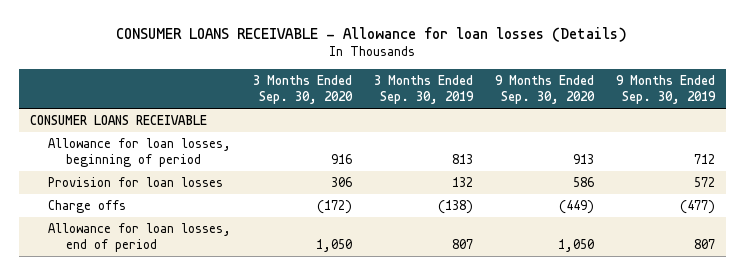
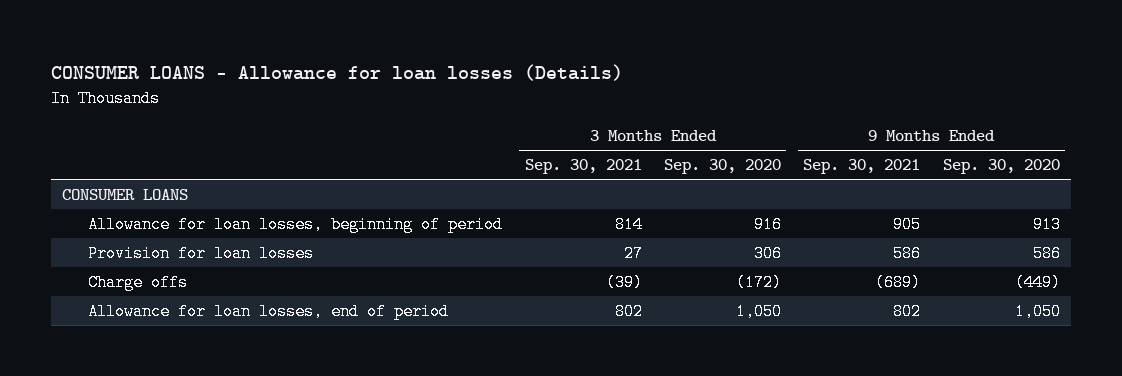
[116,26,628,42] CONSUMER LOANS RECEIVABLE - Allowance for loan losses (Details) -> [50,63,623,81] CONSUMER LOANS - Allowance for loan losses (Details)
[373,75,474,105] 3 Months Ended Sep. 30, 2019 -> none
[615,75,716,105] 9 Months Ended Sep. 30, 2019 -> none
none -> [524,159,642,175] Sep. 30, 2021
none -> [803,159,921,175] Sep. 30, 2021
[29,114,207,125] CONSUMER LOANS RECEIVABLE -> [62,189,189,201] CONSUMER LOANS

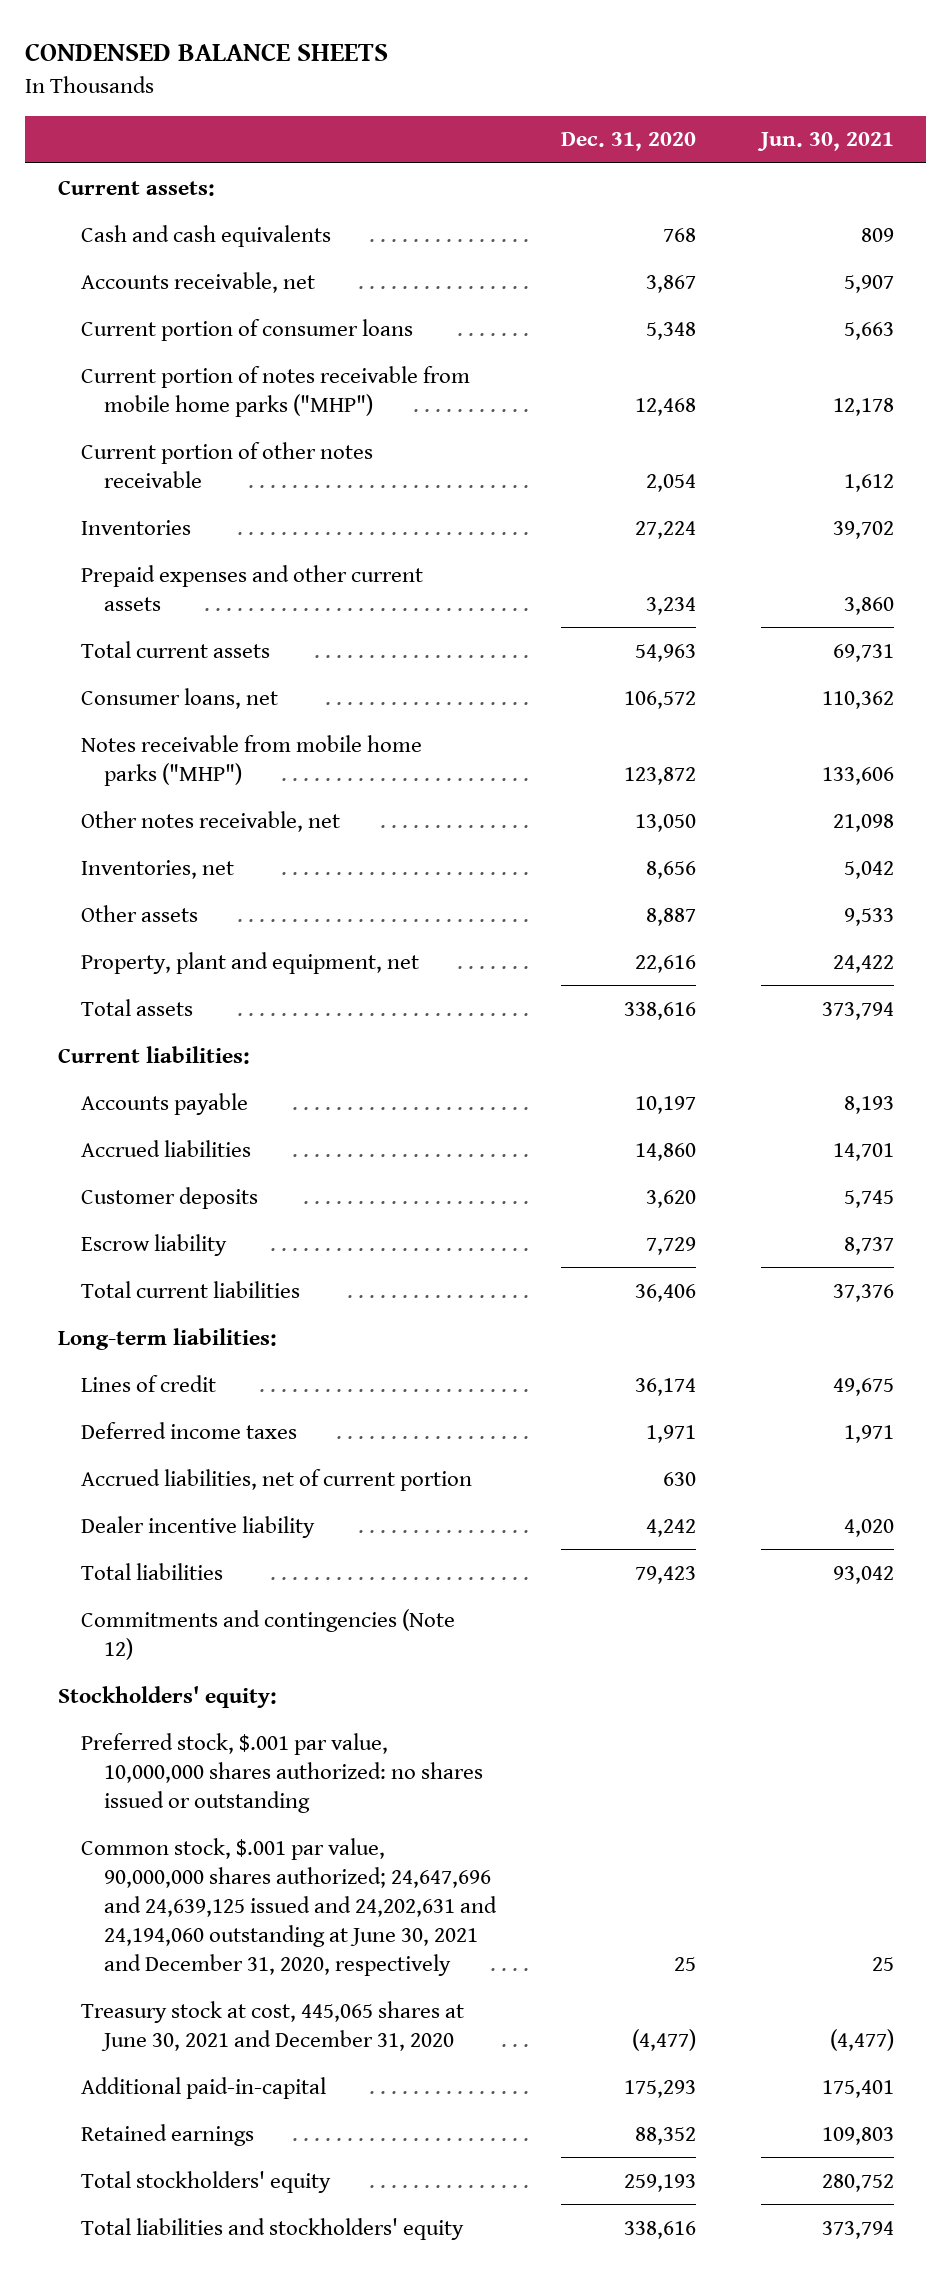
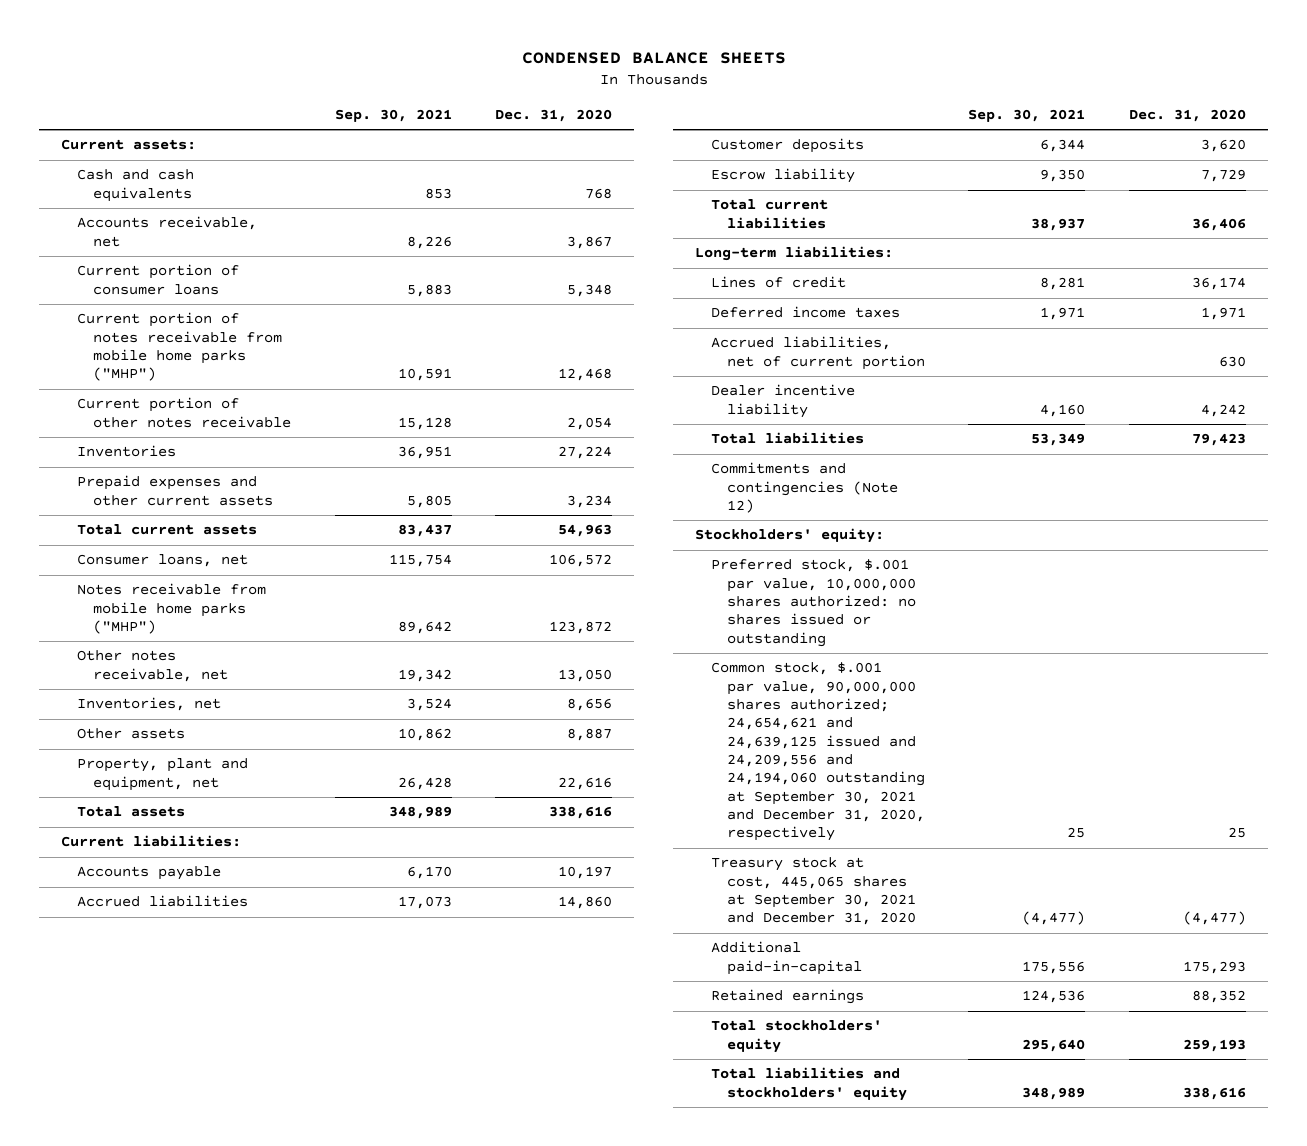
[756,132,894,152] Jun. 30, 2021 -> none
none -> [334,109,452,123] Sep. 30, 2021
[81,1837,498,1977] Common stock, $.001 par value, 90,000,000 shares authorized; 24,647,696 and 24,639,125 issued and 24,202,631 and 24,194,060 outstanding at June 30, 2021 and December 31, 2020, respectively -> [710,662,925,842] Common stock, $.001 par value, 90,000,000 shares authorized; 24,654,621 and 24,639,125 issued and 24,209,556 and 24,194,060 outstanding at September 30, 2021 and December 31, 2020, respectively
[81,2000,465,2051] Treasury stock at cost, 445,065 shares at June 30, 2021 and December 31, 2020 -> [710,857,916,926] Treasury stock at cost, 445,065 shares at September 30, 2021 and December 31, 2020

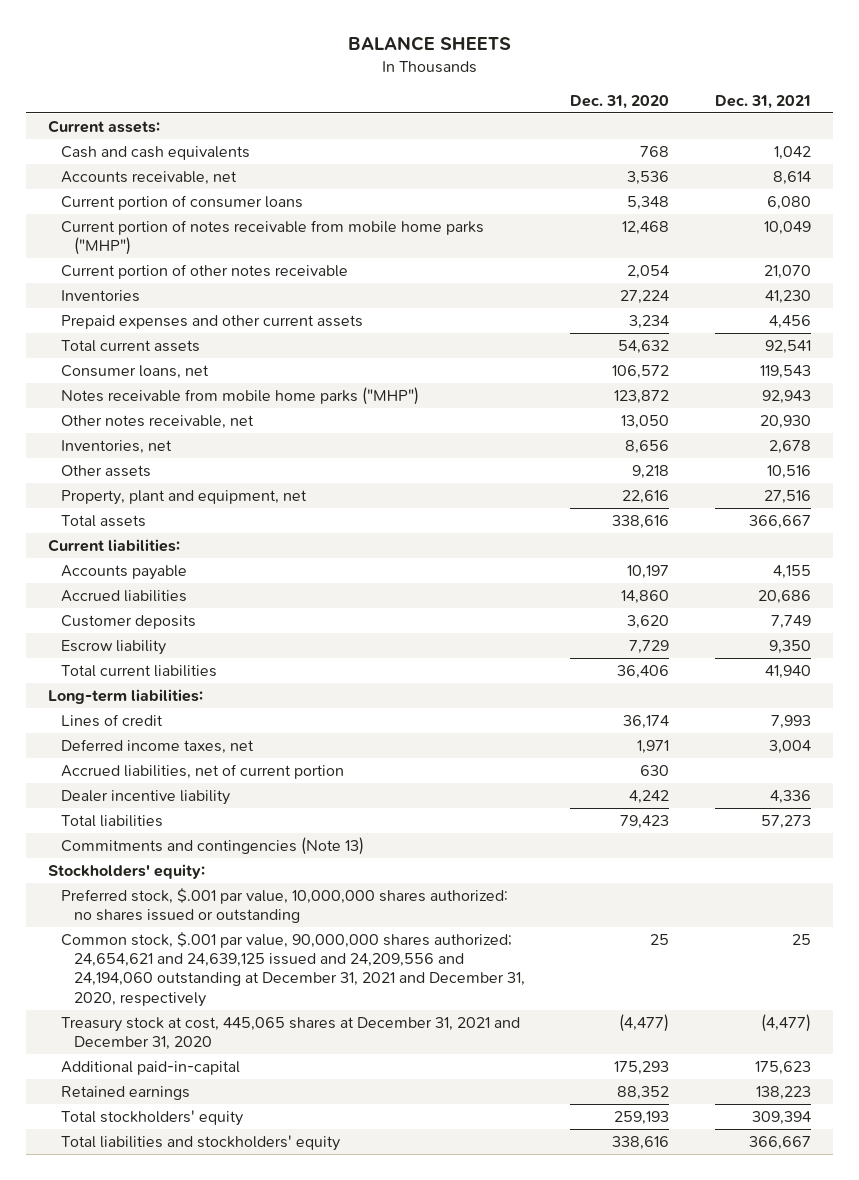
[521,52,786,65] CONDENSED BALANCE SHEETS -> [347,36,511,52] BALANCE SHEETS
[334,109,452,123] Sep. 30, 2021 -> none
none -> [714,94,811,109] Dec. 31, 2021
[567,235,613,249] 3,867 -> [627,170,670,185] 3,536
[558,524,613,538] 54,963 -> [618,339,670,354] 54,632
[567,728,613,742] 8,887 -> [632,464,670,479] 9,218
[710,306,900,319] Deferred income taxes -> [61,738,255,754] Deferred income taxes, net
[710,462,898,514] Commitments and contingencies (Note 12) -> [61,836,365,855] Commitments and contingencies (Note 13)
[710,662,925,842] Common stock, $.001 par value, 90,000,000 shares authorized; 24,654,621 and 24,639,125 issued and 24,209,556 and 24,194,060 outstanding at September 30, 2021 and December 31, 2020, respectively -> [61,931,525,1007] Common stock, $.001 par value, 90,000,000 shares authorized; 24,654,621 and 24,639,125 issued and 24,209,556 and 24,194,060 outstanding at December 31, 2021 and December 31, 2020, respectively
[710,857,916,926] Treasury stock at cost, 445,065 shares at September 30, 2021 and December 31, 2020 -> [61,1016,521,1051] Treasury stock at cost, 445,065 shares at December 31, 2021 and December 31, 2020

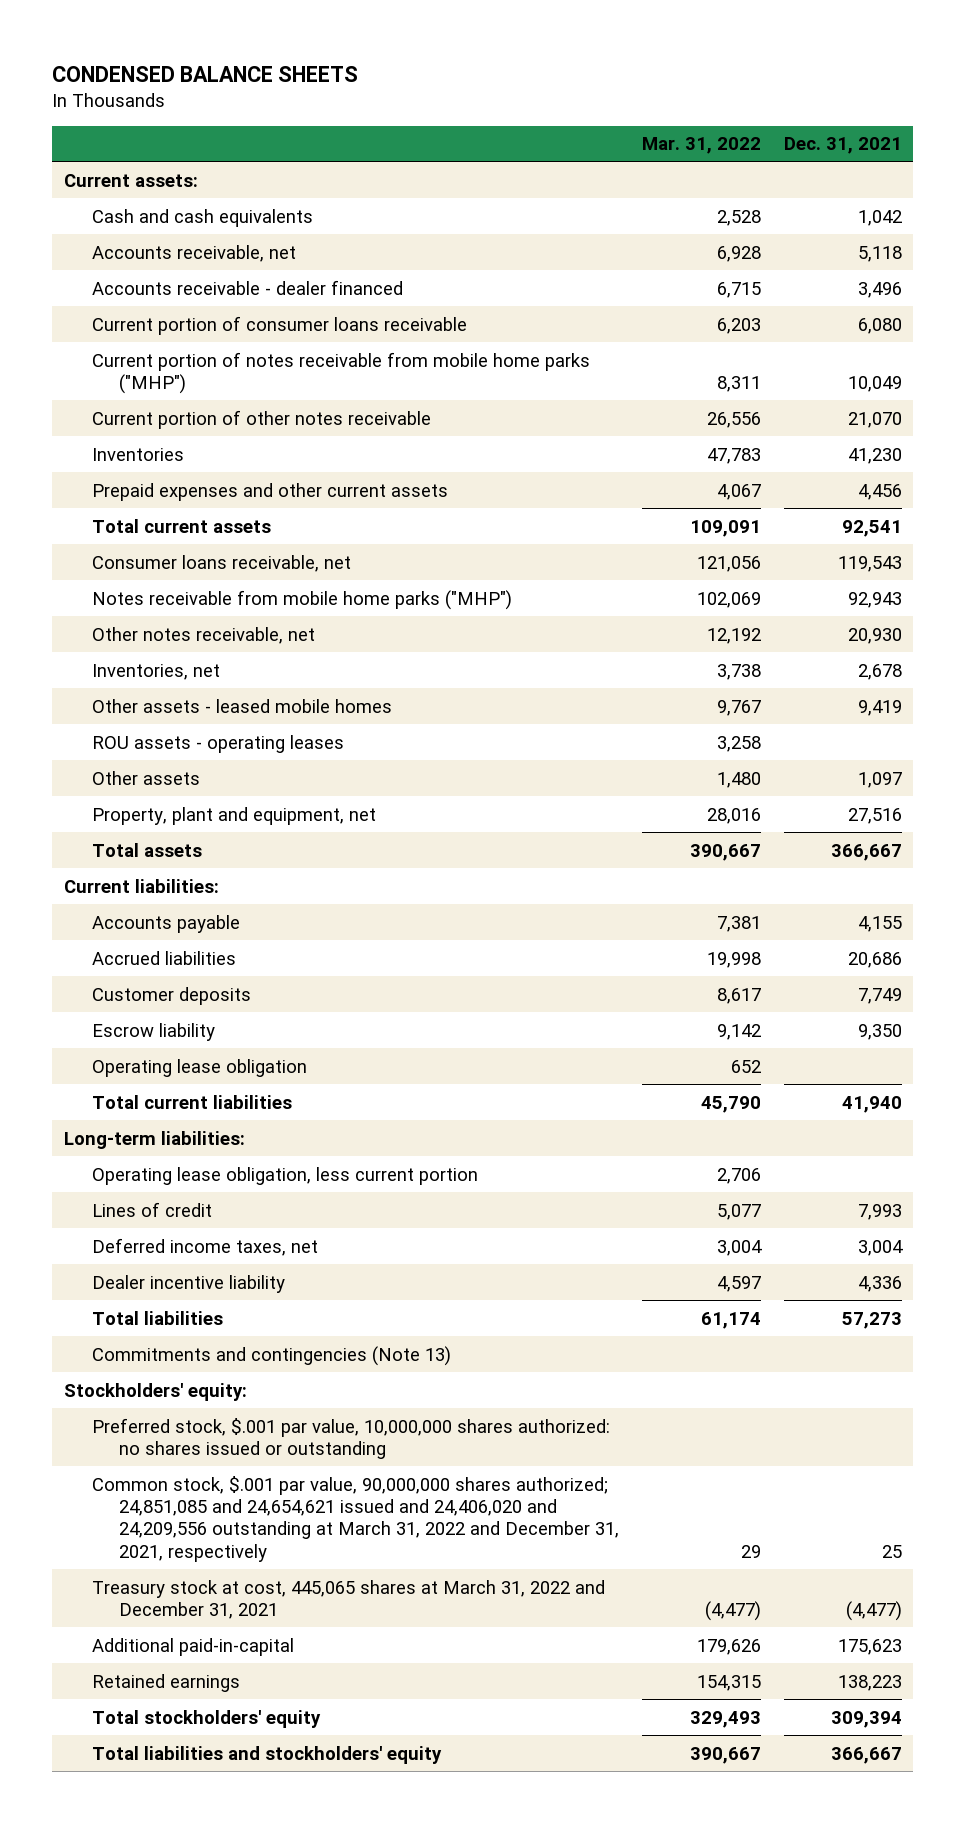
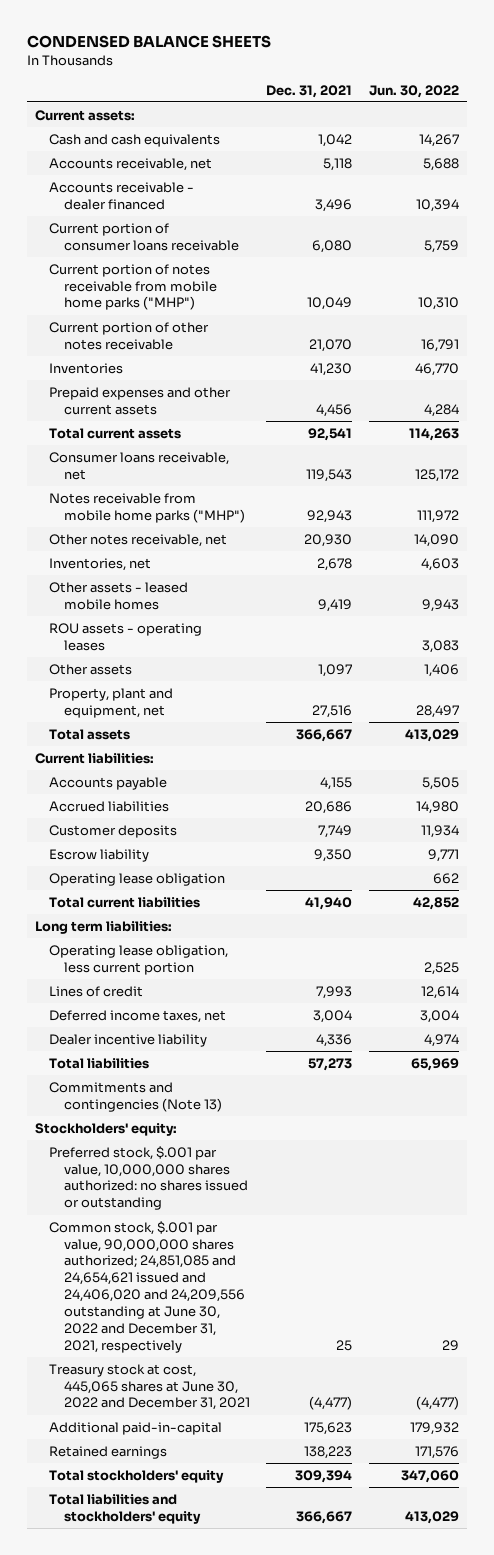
[641,137,761,155] Mar. 31, 2022 -> none
none -> [368,84,459,98] Jun. 30, 2022
[63,1130,245,1149] Long-term liabilities: -> [34,920,172,934] Long term liabilities:
[91,1475,620,1562] Common stock, $.001 par value, 90,000,000 shares authorized; 24,851,085 and 24,654,621 issued and 24,406,020 and 24,209,556 outstanding at March 31, 2022 and December 31, 2021, respectively -> [49,1220,245,1353] Common stock, $.001 par value, 90,000,000 shares authorized; 24,851,085 and 24,654,621 issued and 24,406,020 and 24,209,556 outstanding at June 30, 2022 and December 31, 2021, respectively
[91,1579,605,1619] Treasury stock at cost, 445,065 shares at March 31, 2022 and December 31, 2021 -> [49,1363,250,1411] Treasury stock at cost, 445,065 shares at June 30, 2022 and December 31, 2021

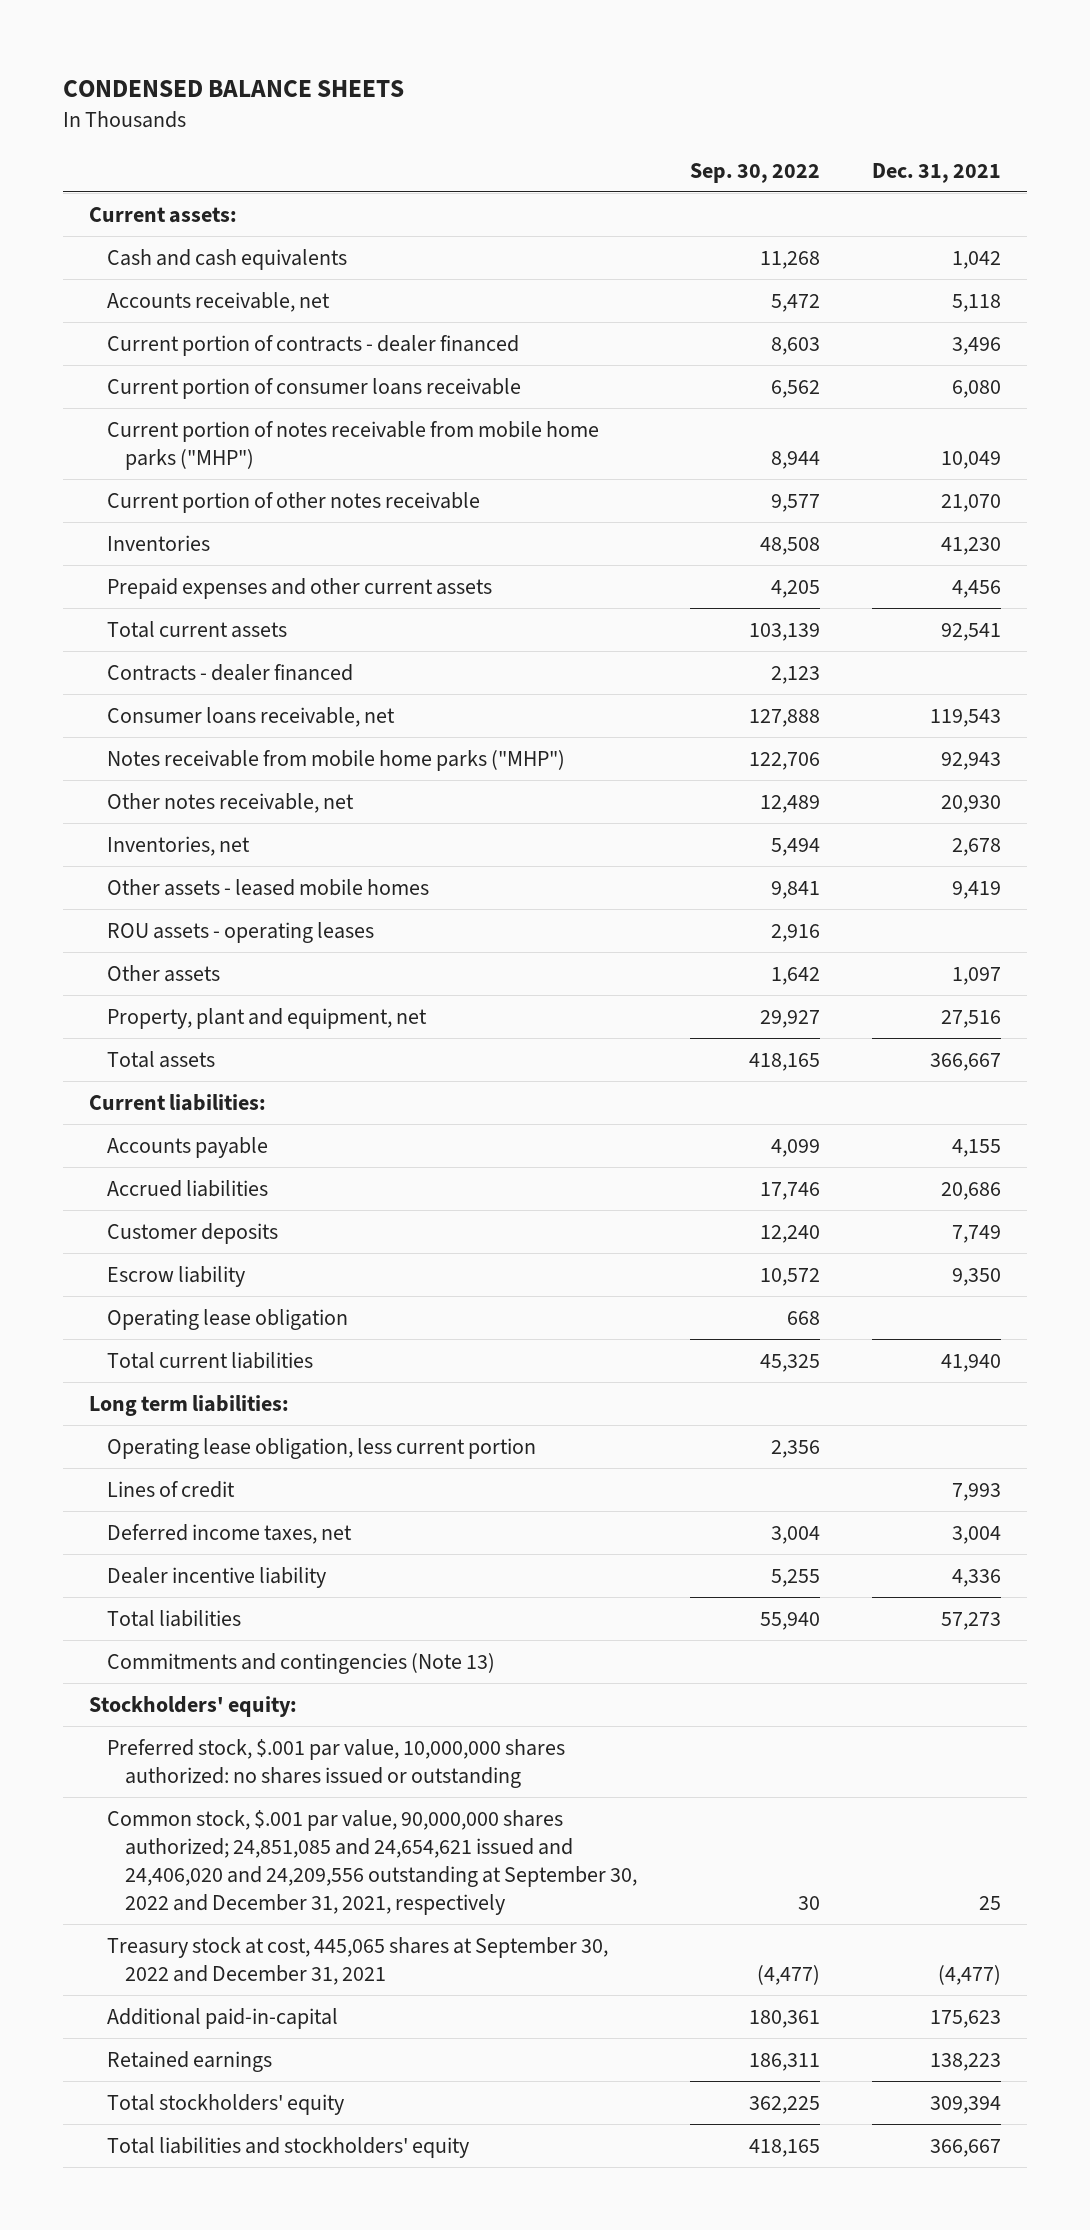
[368,84,459,98] Jun. 30, 2022 -> none
none -> [689,162,820,183] Sep. 30, 2022
[49,181,195,210] Accounts receivable - dealer financed -> [107,334,520,356] Current portion of contracts - dealer financed
none -> [107,663,354,681] Contracts - dealer financed
[49,1220,245,1353] Common stock, $.001 par value, 90,000,000 shares authorized; 24,851,085 and 24,654,621 issued and 24,406,020 and 24,209,556 outstanding at June 30, 2022 and December 31, 2021, respectively -> [107,1809,638,1915] Common stock, $.001 par value, 90,000,000 shares authorized; 24,851,085 and 24,654,621 issued and 24,406,020 and 24,209,556 outstanding at September 30, 2022 and December 31, 2021, respectively
[49,1363,250,1411] Treasury stock at cost, 445,065 shares at June 30, 2022 and December 31, 2021 -> [107,1936,609,1985] Treasury stock at cost, 445,065 shares at September 30, 2022 and December 31, 2021

